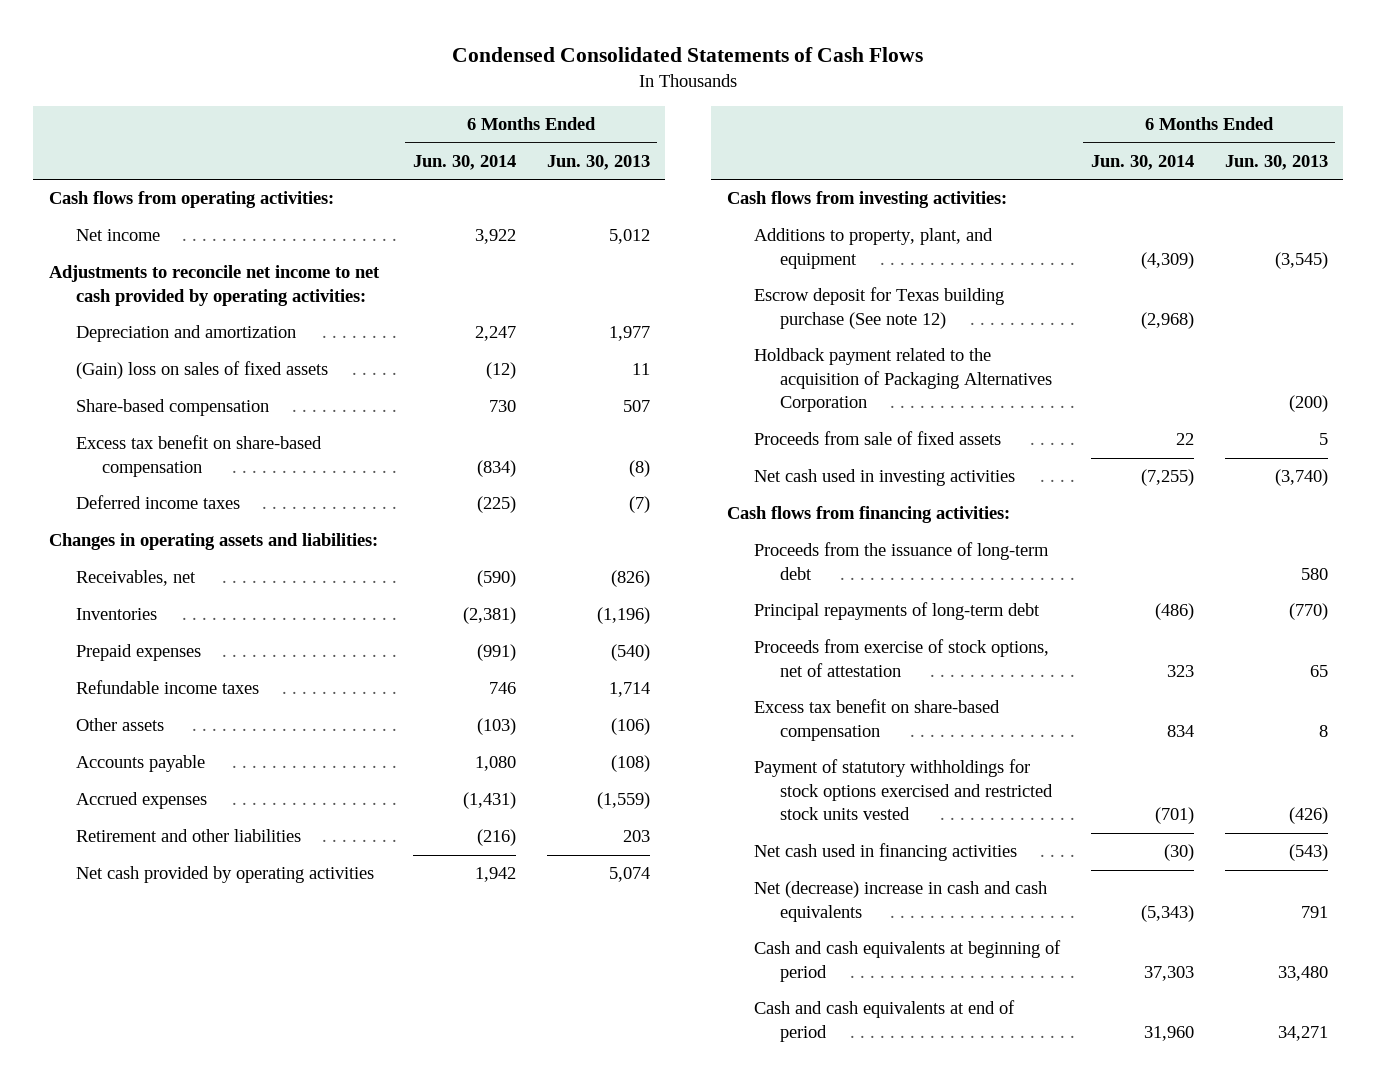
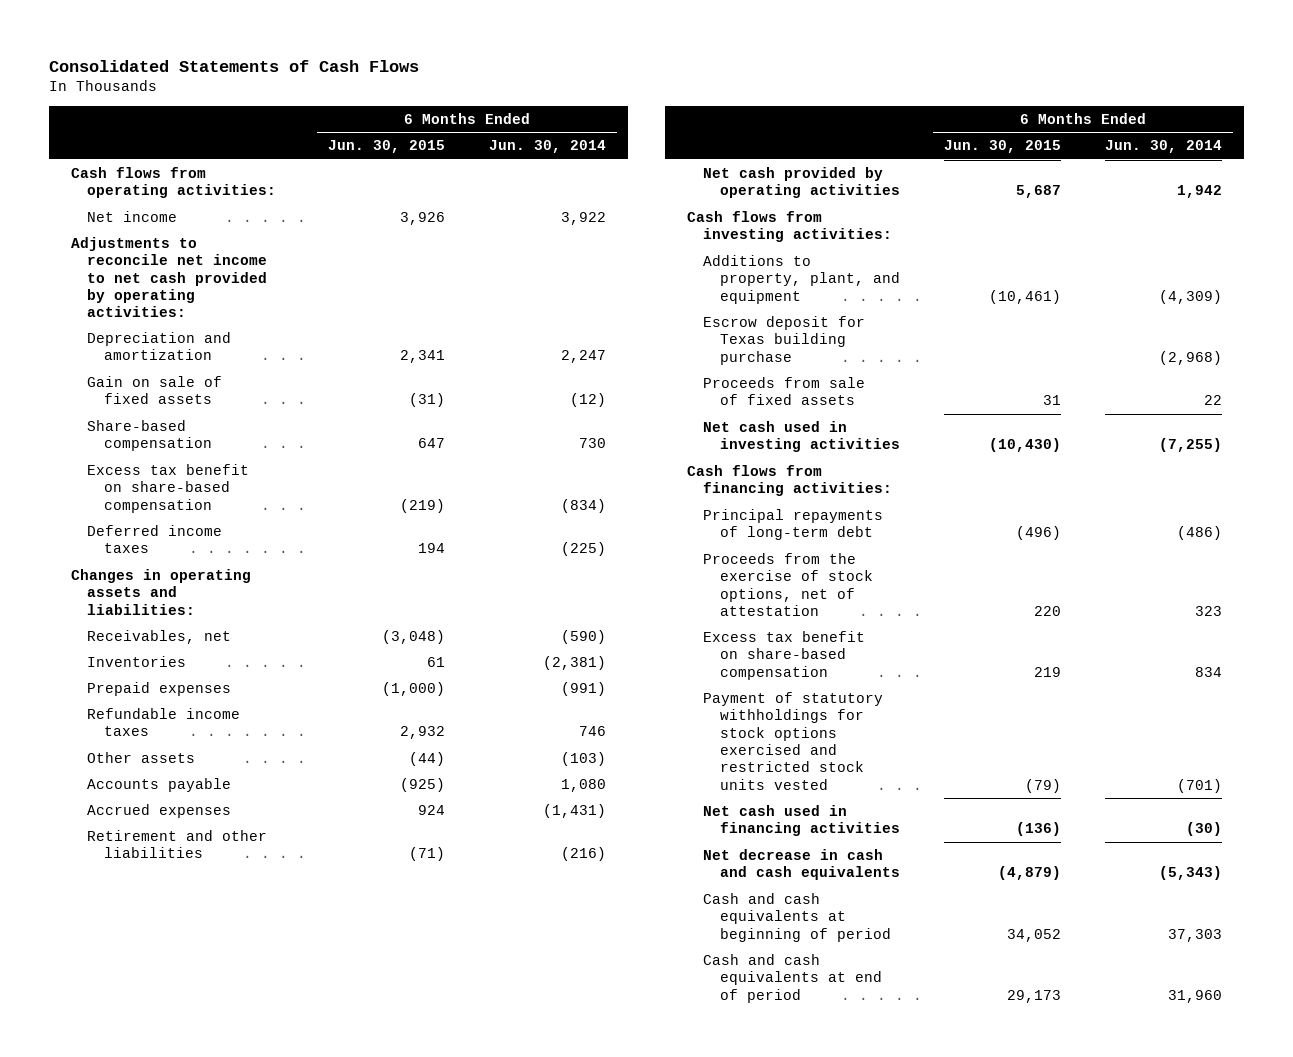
[452,47,924,63] Condensed Consolidated Statements of Cash Flows -> [48,59,419,72] Consolidated Statements of Cash Flows
[546,155,650,171] Jun. 30, 2013 -> none
none -> [327,140,445,154] Jun. 30, 2015
[75,361,328,380] (Gain) loss on sales of fixed assets -> [87,375,223,405] Gain on sale of fixed assets
[753,348,1053,413] Holdback payment related to the acquisition of Packaging Alternatives Corporation -> none
[753,287,1004,329] Escrow deposit for Texas building purchase (See note 12) -> [703,315,866,365] Escrow deposit for Texas building purchase
[753,542,1049,580] Proceeds from the issuance of long-term debt -> none
[753,639,1049,677] Proceeds from exercise of stock options, net of attestation -> [703,552,873,616] Proceeds from the exercise of stock options, net of attestation
[753,881,1047,922] Net (decrease) increase in cash and cash equivalents -> [703,848,900,881] Net decrease in cash and cash equivalents

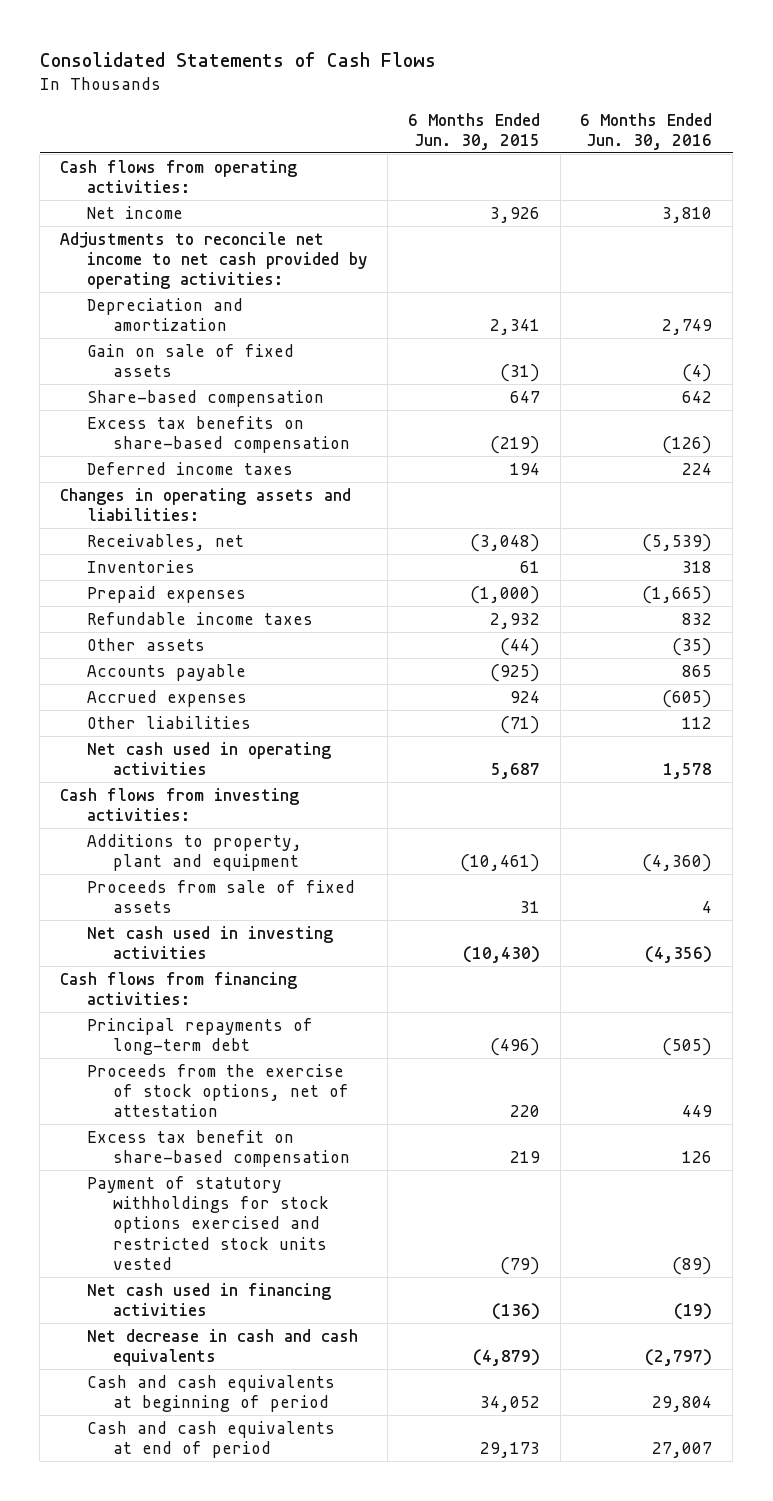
[488,140,606,154] Jun. 30, 2014 -> none
none -> [580,112,713,150] 6 Months Ended Jun. 30, 2016
[87,463,250,513] Excess tax benefit on share-based compensation -> [86,415,350,454] Excess tax benefits on share-based compensation
[87,829,268,859] Retirement and other liabilities -> [86,715,251,729] Other liabilities
[703,166,900,199] Net cash provided by operating activities -> [86,741,331,776] Net cash used in operating activities
[703,315,866,365] Escrow deposit for Texas building purchase -> none
[703,254,900,304] Additions to property, plant, and equipment -> [86,833,302,872] Additions to property, plant and equipment

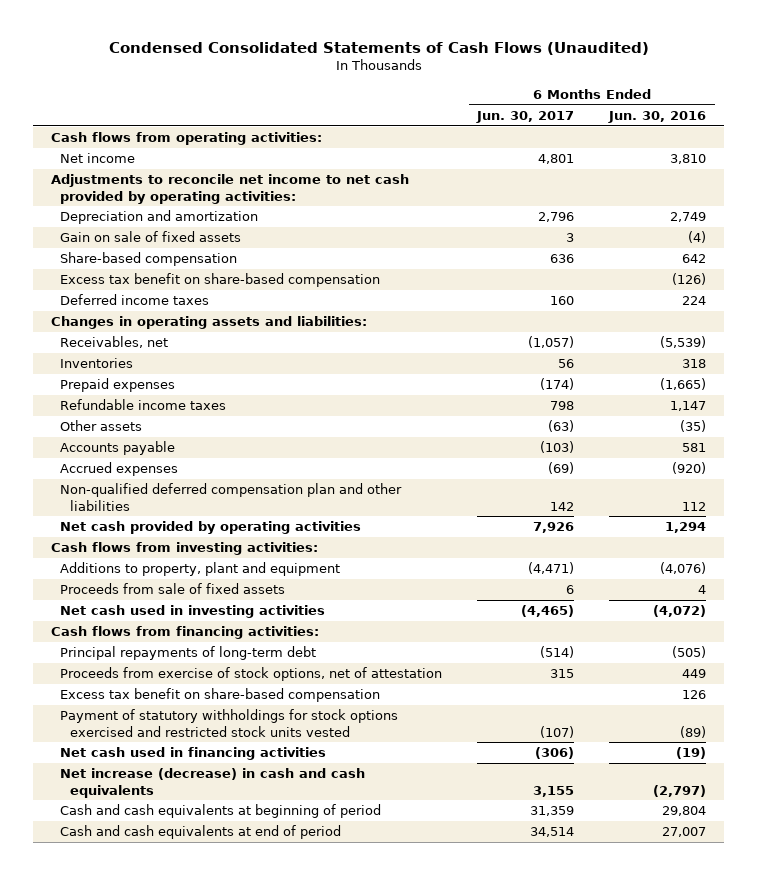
[39,51,436,67] Consolidated Statements of Cash Flows -> [108,42,649,56] Condensed Consolidated Statements of Cash Flows (Unaudited)
[408,112,541,150] 6 Months Ended Jun. 30, 2015 -> none
none -> [476,110,575,123] Jun. 30, 2017
[86,415,350,454] Excess tax benefits on share-based compensation -> [60,273,381,288] Excess tax benefit on share-based compensation
[682,612,713,625] 832 -> [670,401,707,412] 1,147
[682,664,713,677] 865 -> [682,443,707,453] 581
[662,689,713,708] (605) -> [672,462,707,475] (920)
[86,715,251,729] Other liabilities -> [60,483,403,511] Non-qualified deferred compensation plan and other liabilities
[86,741,331,776] Net cash used in operating activities -> [60,521,362,535] Net cash provided by operating activities
[663,763,713,780] 1,578 -> [665,522,707,534] 1,294
[642,854,713,873] (4,360) -> [660,562,707,575] (4,076)
[645,946,713,964] (4,356) -> [653,605,707,618] (4,072)
[86,1063,349,1118] Proceeds from the exercise of stock options, net of attestation -> [60,667,443,682] Proceeds from exercise of stock options, net of attestation
[86,1328,358,1367] Net decrease in cash and cash equivalents -> [60,768,366,798] Net increase (decrease) in cash and cash equivalents

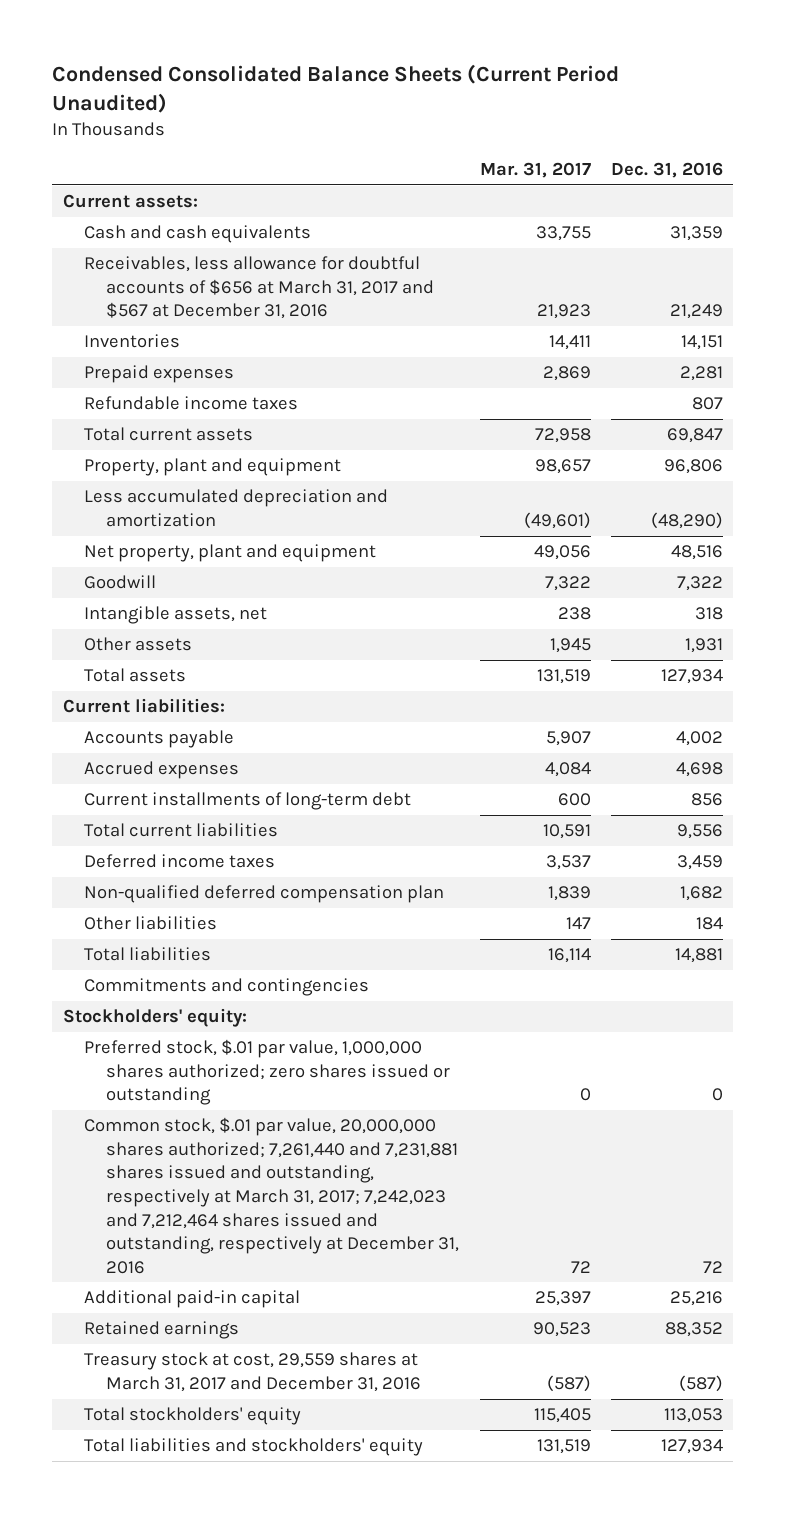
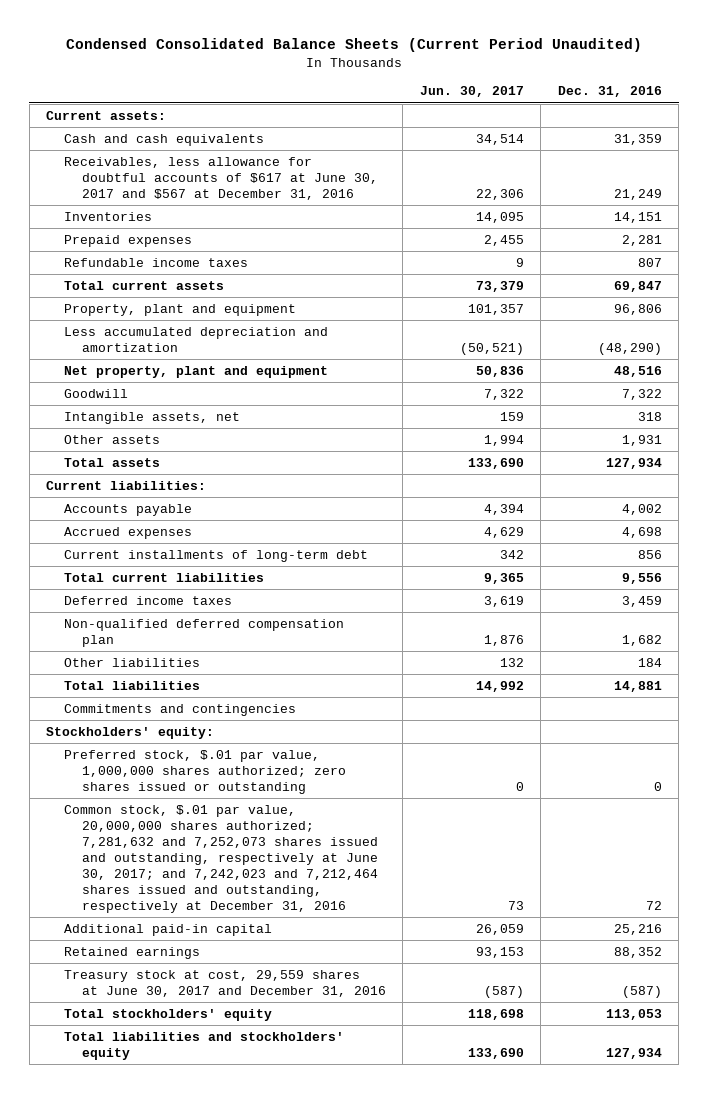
[479,162,591,179] Mar. 31, 2017 -> none
none -> [419,86,524,98] Jun. 30, 2017
[84,256,435,320] Receivables, less allowance for doubtful accounts of $656 at March 31, 2017 and $567 at December 31, 2016 -> [64,156,378,200] Receivables, less allowance for doubtful accounts of $617 at June 30, 2017 and $567 at December 31, 2016
[84,1117,460,1274] Common stock, $.01 par value, 20,000,000 shares authorized; 7,261,440 and 7,231,881 shares issued and outstanding, respectively at March 31, 2017; 7,242,023 and 7,212,464 shares issued and outstanding, respectively at December 31, 2016 -> [64,804,378,913] Common stock, $.01 par value, 20,000,000 shares authorized; 7,281,632 and 7,252,073 shares issued and outstanding, respectively at June 30, 2017; and 7,242,023 and 7,212,464 shares issued and outstanding, respectively at December 31, 2016
[84,1352,422,1392] Treasury stock at cost, 29,559 shares at March 31, 2017 and December 31, 2016 -> [64,969,386,997] Treasury stock at cost, 29,559 shares at June 30, 2017 and December 31, 2016

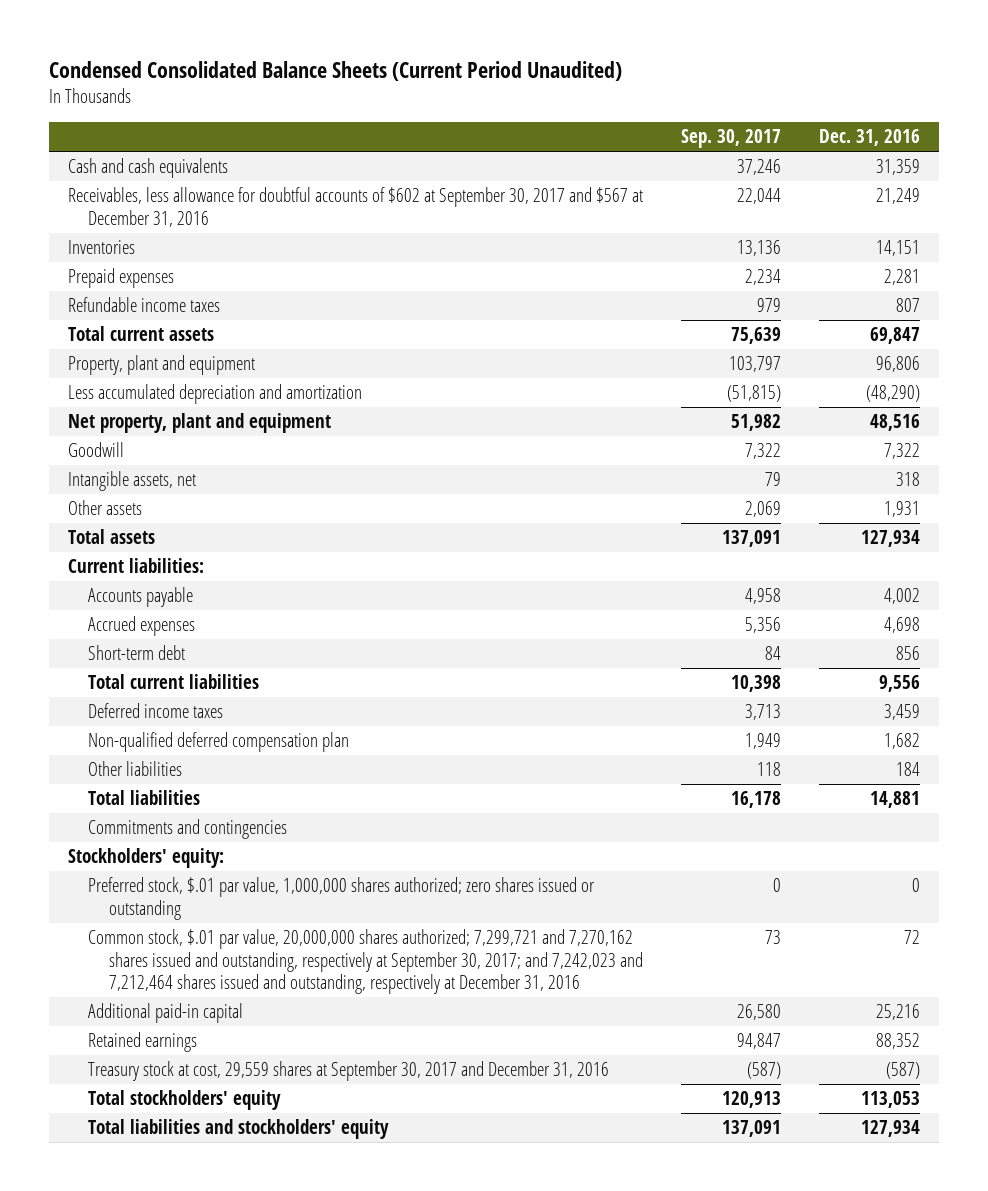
[419,86,524,98] Jun. 30, 2017 -> none
none -> [680,129,781,149] Sep. 30, 2017
[46,110,167,120] Current assets: -> none
[64,156,378,200] Receivables, less allowance for doubtful accounts of $617 at June 30, 2017 and $567 at December 31, 2016 -> [67,187,643,227] Receivables, less allowance for doubtful accounts of $602 at September 30, 2017 and $567 at December 31, 2016
[64,549,369,562] Current installments of long-term debt -> [88,645,186,661] Short-term debt
[64,804,378,913] Common stock, $.01 par value, 20,000,000 shares authorized; 7,281,632 and 7,252,073 shares issued and outstanding, respectively at June 30, 2017; and 7,242,023 and 7,212,464 shares issued and outstanding, respectively at December 31, 2016 -> [88,929,643,995] Common stock, $.01 par value, 20,000,000 shares authorized; 7,299,721 and 7,270,162 shares issued and outstanding, respectively at September 30, 2017; and 7,242,023 and 7,212,464 shares issued and outstanding, respectively at December 31, 2016
[64,969,386,997] Treasury stock at cost, 29,559 shares at June 30, 2017 and December 31, 2016 -> [88,1061,610,1082] Treasury stock at cost, 29,559 shares at September 30, 2017 and December 31, 2016

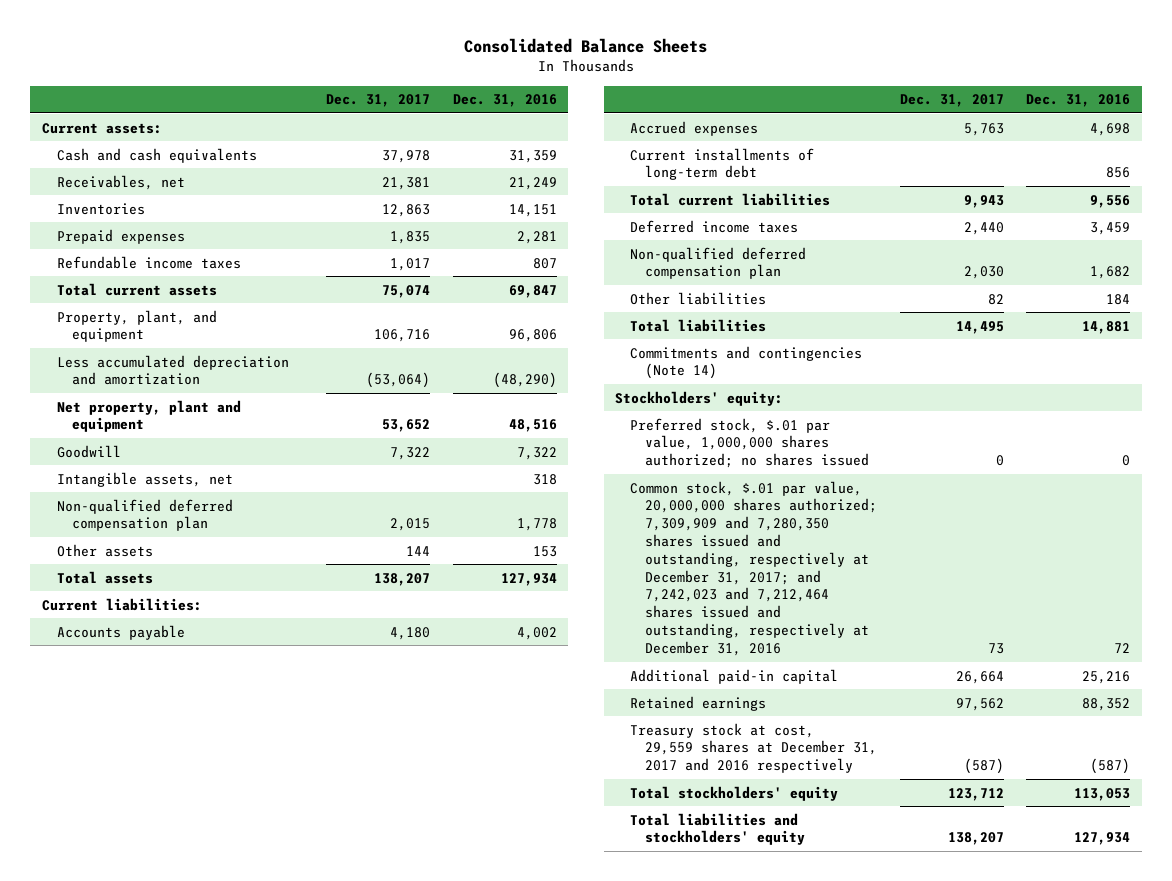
[48,60,622,81] Condensed Consolidated Balance Sheets (Current Period Unaudited) -> [463,38,707,54] Consolidated Balance Sheets
[680,129,781,149] Sep. 30, 2017 -> none
none -> [326,94,431,108] Dec. 31, 2017
none -> [41,122,162,134] Current assets:
[67,187,643,227] Receivables, less allowance for doubtful accounts of $602 at September 30, 2017 and $567 at December 31, 2016 -> [56,174,185,190] Receivables, net
[67,355,255,376] Property, plant and equipment -> [56,309,217,343] Property, plant, and equipment
none -> [56,498,233,532] Non-qualified deferred compensation plan
[883,501,920,518] 1,931 -> [532,545,557,557] 153
[88,645,186,661] Short-term debt -> [629,147,814,181] Current installments of long-term debt
[88,819,288,840] Commitments and contingencies -> [629,345,862,380] Commitments and contingencies (Note 14)
[88,877,596,920] Preferred stock, $.01 par value, 1,000,000 shares authorized; zero shares issued or outstanding -> [629,417,869,469] Preferred stock, $.01 par value, 1,000,000 shares authorized; no shares issued
[88,929,643,995] Common stock, $.01 par value, 20,000,000 shares authorized; 7,299,721 and 7,270,162 shares issued and outstanding, respectively at September 30, 2017; and 7,242,023 and 7,212,464 shares issued and outstanding, respectively at December 31, 2016 -> [629,480,877,656] Common stock, $.01 par value, 20,000,000 shares authorized; 7,309,909 and 7,280,350 shares issued and outstanding, respectively at December 31, 2017; and 7,242,023 and 7,212,464 shares issued and outstanding, respectively at December 31, 2016
[88,1061,610,1082] Treasury stock at cost, 29,559 shares at September 30, 2017 and December 31, 2016 -> [629,722,877,774] Treasury stock at cost, 29,559 shares at December 31, 2017 and 2016 respectively

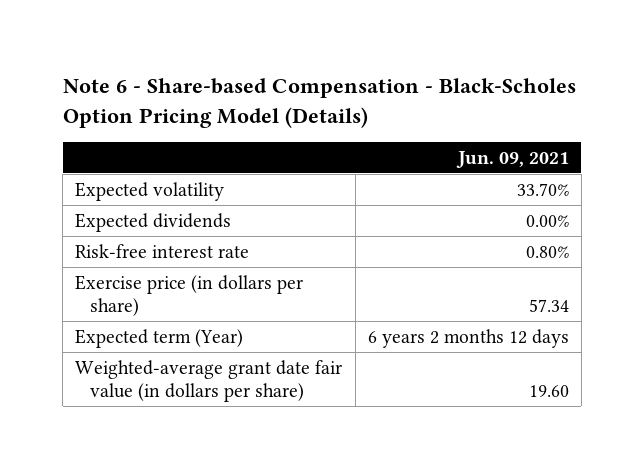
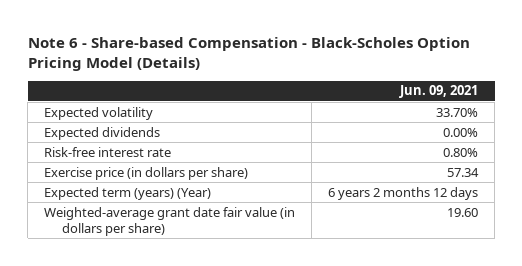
[75,328,244,348] Expected term (Year) -> [44,186,212,200] Expected term (years) (Year)

